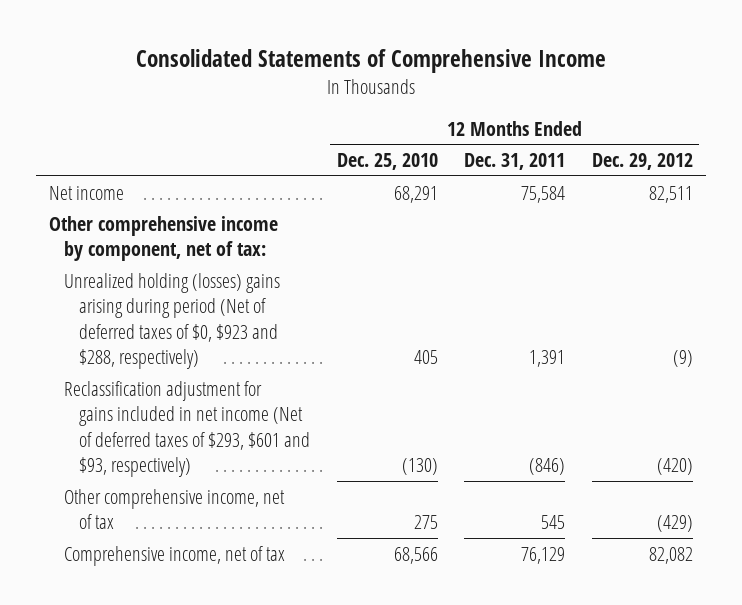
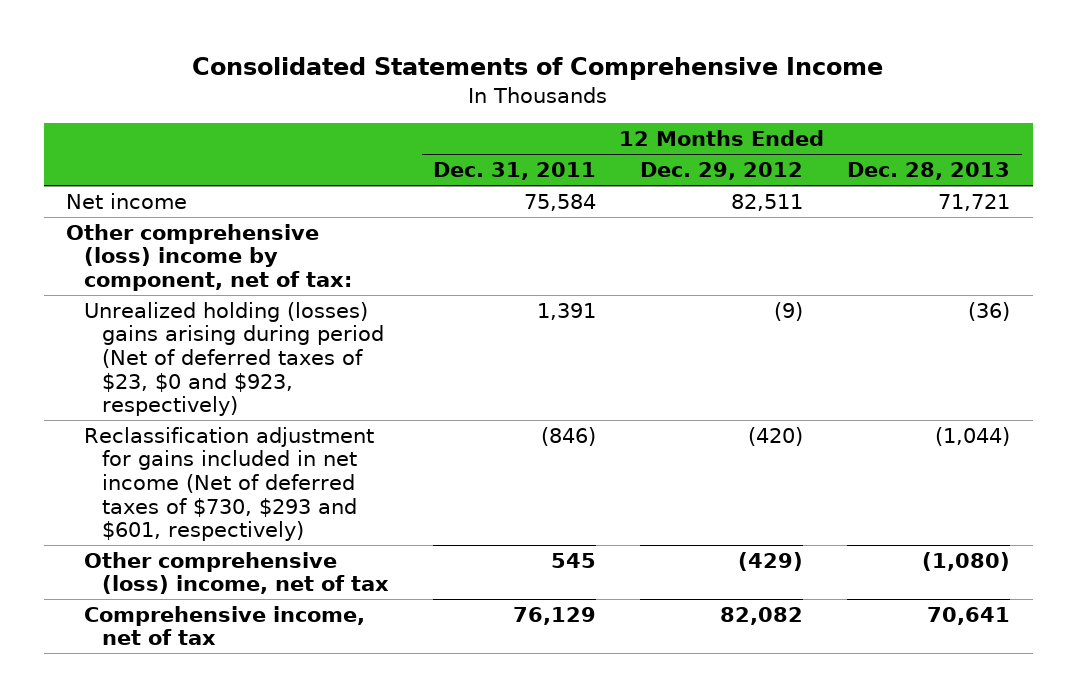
[336,153,438,171] Dec. 25, 2010 -> none
none -> [847,162,1011,181] Dec. 28, 2013
[49,215,279,262] Other comprehensive income by component, net of tax: -> [65,223,352,292] Other comprehensive (loss) income by component, net of tax:
[64,272,281,369] Unrealized holding (losses) gains arising during period (Net of deferred taxes of $0, $923 and $288, respectively) -> [83,301,384,417] Unrealized holding (losses) gains arising during period (Net of deferred taxes of $23, $0 and $923, respectively)
[64,380,311,477] Reclassification adjustment for gains included in net income (Net of deferred taxes of $293, $601 and $93, respectively) -> [83,426,374,542] Reclassification adjustment for gains included in net income (Net of deferred taxes of $730, $293 and $601, respectively)
[64,488,286,530] Other comprehensive income, net of tax -> [83,551,389,595] Other comprehensive (loss) income, net of tax

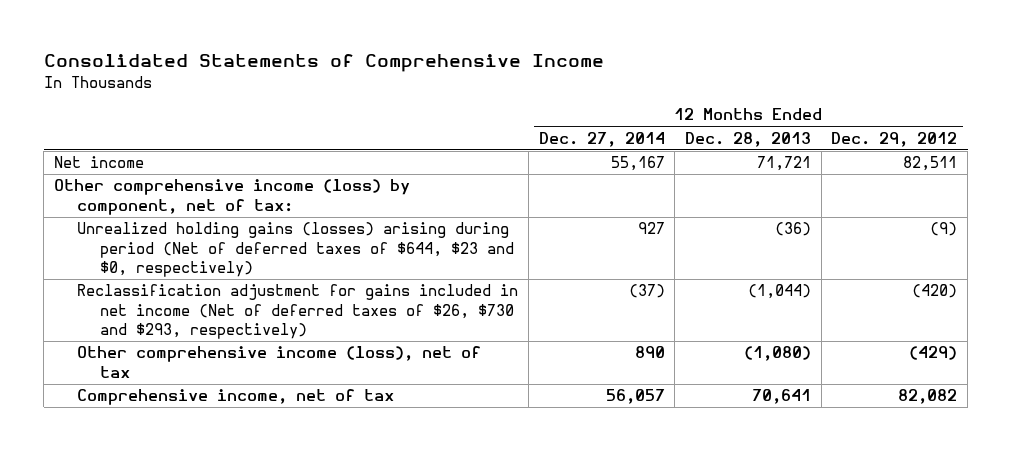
[432,162,596,181] Dec. 31, 2011 -> none
none -> [538,131,665,147] Dec. 27, 2014
[65,223,352,292] Other comprehensive (loss) income by component, net of tax: -> [54,179,411,215] Other comprehensive income (loss) by component, net of tax:
[83,301,384,417] Unrealized holding (losses) gains arising during period (Net of deferred taxes of $23, $0 and $923, respectively) -> [77,222,515,278] Unrealized holding gains (losses) arising during period (Net of deferred taxes of $644, $23 and $0, respectively)
[83,426,374,542] Reclassification adjustment for gains included in net income (Net of deferred taxes of $730, $293 and $601, respectively) -> [77,284,519,340] Reclassification adjustment for gains included in net income (Net of deferred taxes of $26, $730 and $293, respectively)
[83,551,389,595] Other comprehensive (loss) income, net of tax -> [77,346,482,378] Other comprehensive income (loss), net of tax

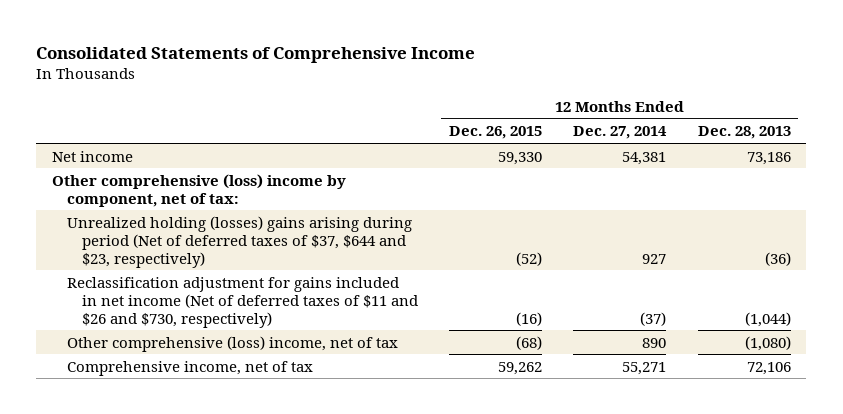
[831,131,958,147] Dec. 29, 2012 -> none
none -> [448,126,542,140] Dec. 26, 2015
[610,156,665,172] 55,167 -> [622,151,667,165] 54,381
[757,156,812,172] 71,721 -> [746,151,791,165] 73,186
[54,179,411,215] Other comprehensive income (loss) by component, net of tax: -> [51,173,346,207] Other comprehensive (loss) income by component, net of tax:
[77,222,515,278] Unrealized holding gains (losses) arising during period (Net of deferred taxes of $644, $23 and $0, respectively) -> [66,215,412,268] Unrealized holding (losses) gains arising during period (Net of deferred taxes of $37, $644 and $23, respectively)
[77,284,519,340] Reclassification adjustment for gains included in net income (Net of deferred taxes of $26, $730 and $293, respectively) -> [66,276,418,328] Reclassification adjustment for gains included in net income (Net of deferred taxes of $11 and $26 and $730, respectively)
[77,346,482,378] Other comprehensive income (loss), net of tax -> [66,335,398,352] Other comprehensive (loss) income, net of tax
[605,389,665,405] 56,057 -> [622,361,667,375] 55,271
[752,389,812,405] 70,641 -> [746,361,791,375] 72,106

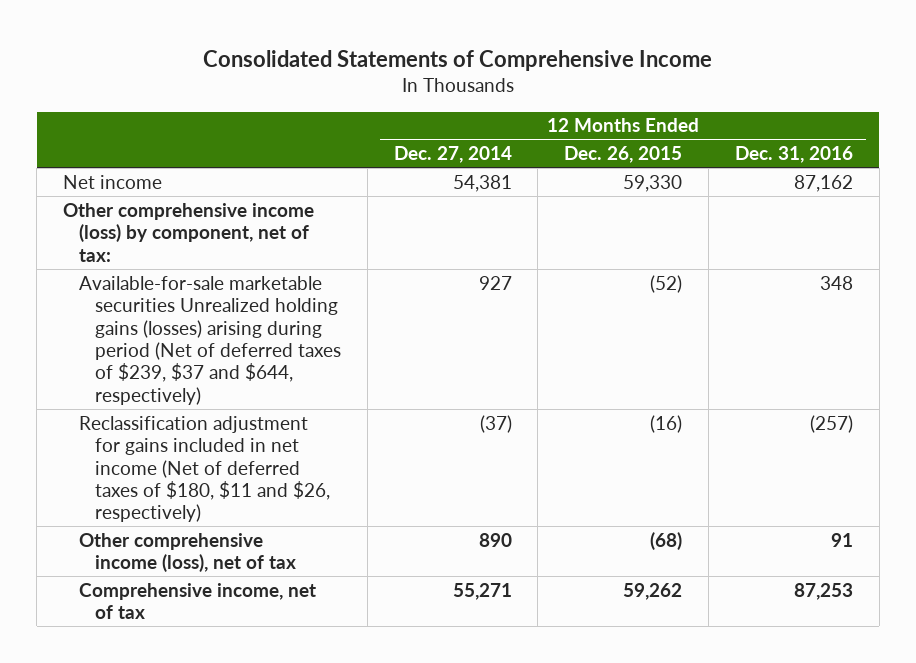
[697,126,791,140] Dec. 28, 2013 -> none
none -> [735,146,854,164] Dec. 31, 2016
[51,173,346,207] Other comprehensive (loss) income by component, net of tax: -> [63,202,315,262] Other comprehensive income (loss) by component, net of tax:
[66,215,412,268] Unrealized holding (losses) gains arising during period (Net of deferred taxes of $37, $644 and $23, respectively) -> [79,275,341,405] Available-for-sale marketable securities Unrealized holding gains (losses) arising during period (Net of deferred taxes of $239, $37 and $644, respectively)
[66,276,418,328] Reclassification adjustment for gains included in net income (Net of deferred taxes of $11 and $26 and $730, respectively) -> [79,415,330,523] Reclassification adjustment for gains included in net income (Net of deferred taxes of $180, $11 and $26, respectively)
[66,335,398,352] Other comprehensive (loss) income, net of tax -> [79,532,296,573] Other comprehensive income (loss), net of tax

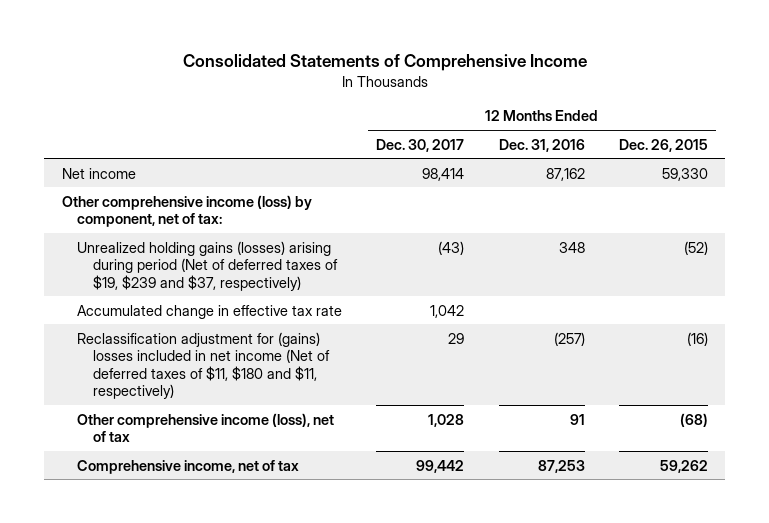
[393,146,512,164] Dec. 27, 2014 -> none
none -> [376,138,465,152] Dec. 30, 2017
[79,275,341,405] Available-for-sale marketable securities Unrealized holding gains (losses) arising during period (Net of deferred taxes of $239, $37 and $644, respectively) -> [77,240,338,291] Unrealized holding gains (losses) arising during period (Net of deferred taxes of $19, $239 and $37, respectively)
none -> [77,304,343,319] Accumulated change in effective tax rate
[79,415,330,523] Reclassification adjustment for gains included in net income (Net of deferred taxes of $180, $11 and $26, respectively) -> [77,331,330,400] Reclassification adjustment for (gains) losses included in net income (Net of deferred taxes of $11, $180 and $11, respectively)

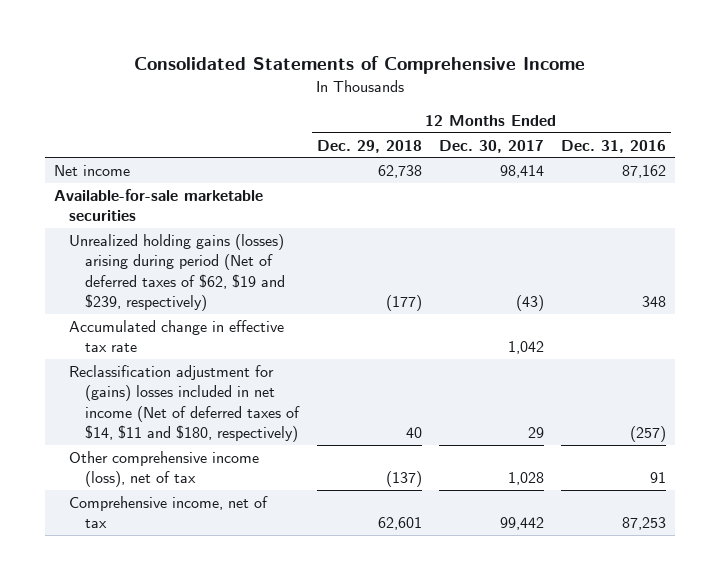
[618,138,708,152] Dec. 26, 2015 -> none
none -> [316,139,422,153] Dec. 29, 2018
[61,194,312,228] Other comprehensive income (loss) by component, net of tax: -> none
none -> [53,188,263,222] Available-for-sale marketable securities
[77,240,338,291] Unrealized holding gains (losses) arising during period (Net of deferred taxes of $19, $239 and $37, respectively) -> [69,233,286,312] Unrealized holding gains (losses) arising during period (Net of deferred taxes of $62, $19 and $239, respectively)
[77,331,330,400] Reclassification adjustment for (gains) losses included in net income (Net of deferred taxes of $11, $180 and $11, respectively) -> [69,364,301,443] Reclassification adjustment for (gains) losses included in net income (Net of deferred taxes of $14, $11 and $180, respectively)

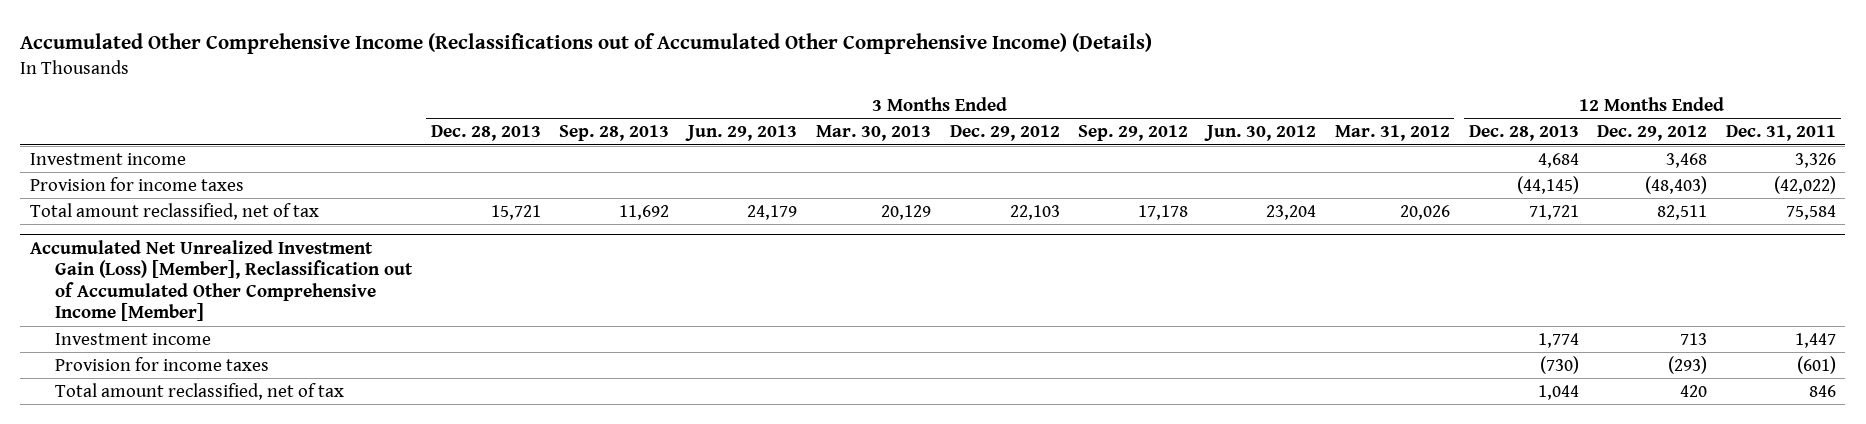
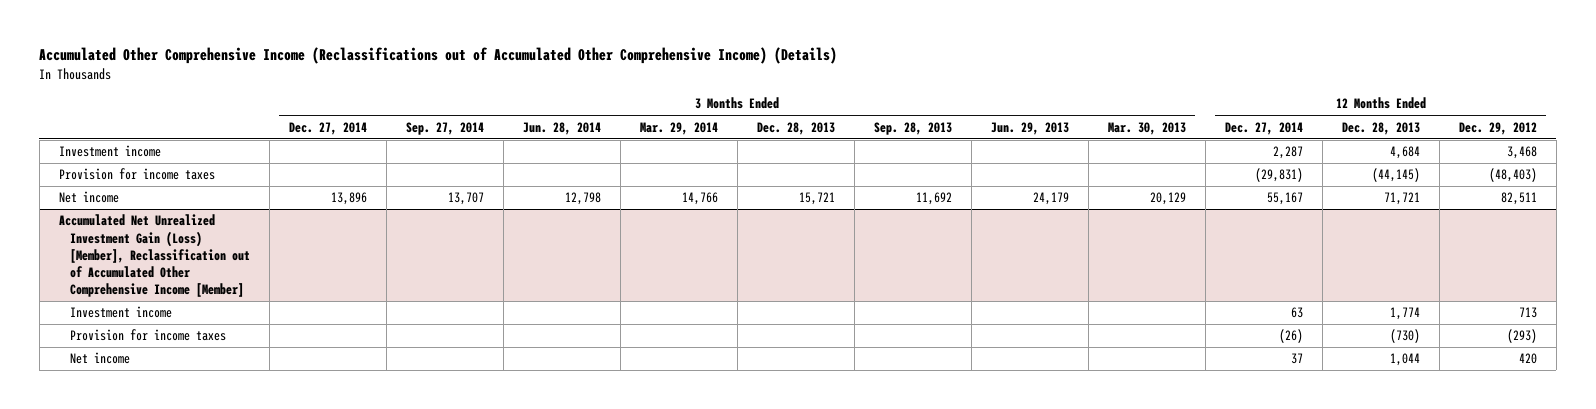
[949,125,1060,142] Dec. 29, 2012 -> none
[1078,125,1189,142] Sep. 29, 2012 -> none
[1204,125,1317,142] Jun. 30, 2012 -> none
[1334,125,1450,142] Mar. 31, 2012 -> none
[1725,125,1836,142] Dec. 31, 2011 -> none
none -> [288,121,367,135] Dec. 27, 2014
none -> [405,121,484,135] Sep. 27, 2014
none -> [522,121,601,135] Jun. 28, 2014
none -> [639,121,718,135] Mar. 29, 2014
none -> [1224,121,1303,135] Dec. 27, 2014
[29,202,319,220] Total amount reclassified, net of tax -> [58,191,119,204] Net income
[54,382,344,400] Total amount reclassified, net of tax -> [69,352,130,365] Net income

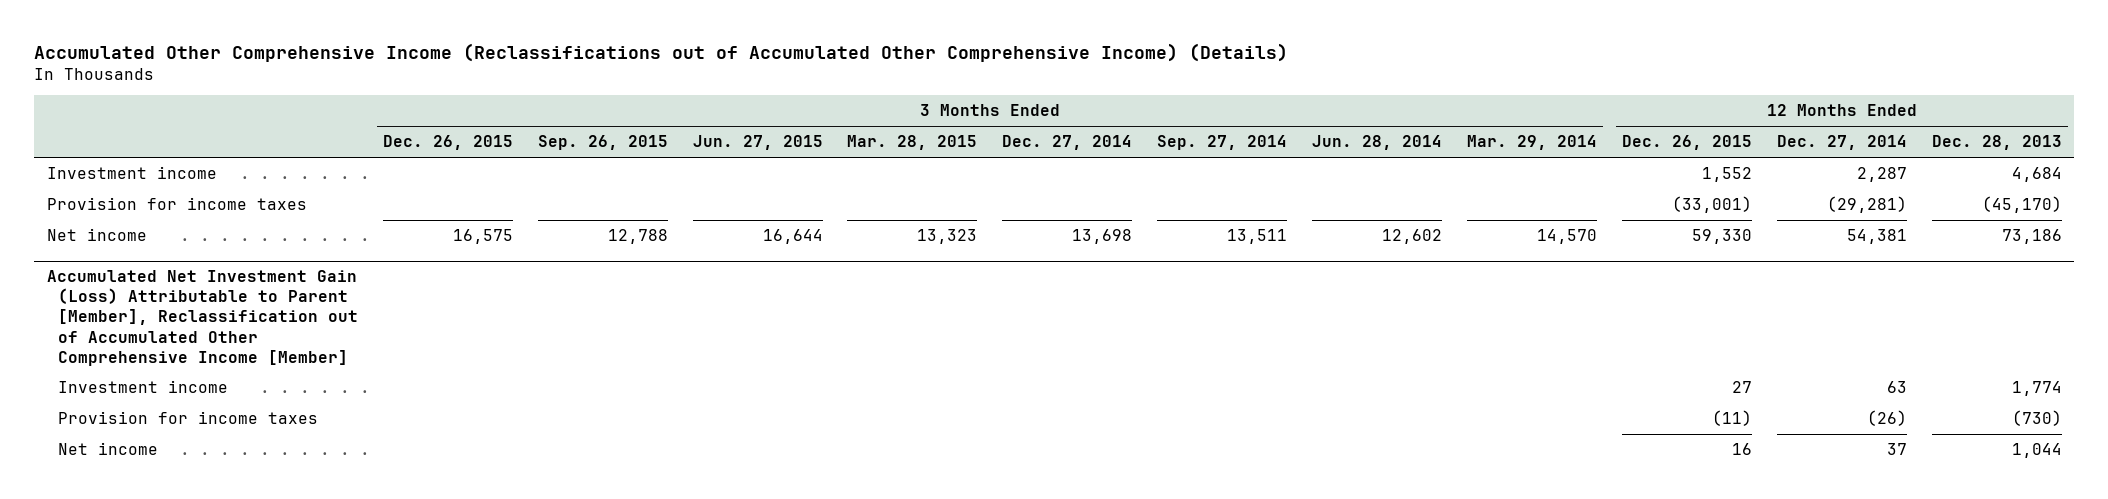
[756,121,835,135] Dec. 28, 2013 -> none
[873,121,952,135] Sep. 28, 2013 -> none
[990,121,1069,135] Jun. 29, 2013 -> none
[1107,121,1186,135] Mar. 30, 2013 -> none
[1458,121,1537,135] Dec. 29, 2012 -> none
none -> [382,135,513,151] Dec. 26, 2015
none -> [537,135,668,151] Sep. 26, 2015
none -> [692,135,823,151] Jun. 27, 2015
none -> [847,135,978,151] Mar. 28, 2015
none -> [1621,135,1752,151] Dec. 26, 2015
[1254,168,1303,183] (29,831) -> [1826,196,1907,214] (29,281)
[1371,168,1420,183] (44,145) -> [1981,196,2062,214] (45,170)
[330,192,367,206] 13,896 -> [1072,229,1133,245] 13,698
[447,192,484,206] 13,707 -> [1227,229,1288,245] 13,511
[564,192,601,206] 12,798 -> [1382,229,1443,245] 12,602
[681,192,718,206] 14,766 -> [1536,229,1597,245] 14,570
[1266,192,1303,206] 55,167 -> [1846,229,1907,245] 54,381
[1383,192,1420,206] 71,721 -> [2001,229,2062,245] 73,186
[58,214,250,297] Accumulated Net Unrealized Investment Gain (Loss) [Member], Reclassification out of Accumulated Other Comprehensive Income [Member] -> [46,270,358,366] Accumulated Net Investment Gain (Loss) Attributable to Parent [Member], Reclassification out of Accumulated Other Comprehensive Income [Member]

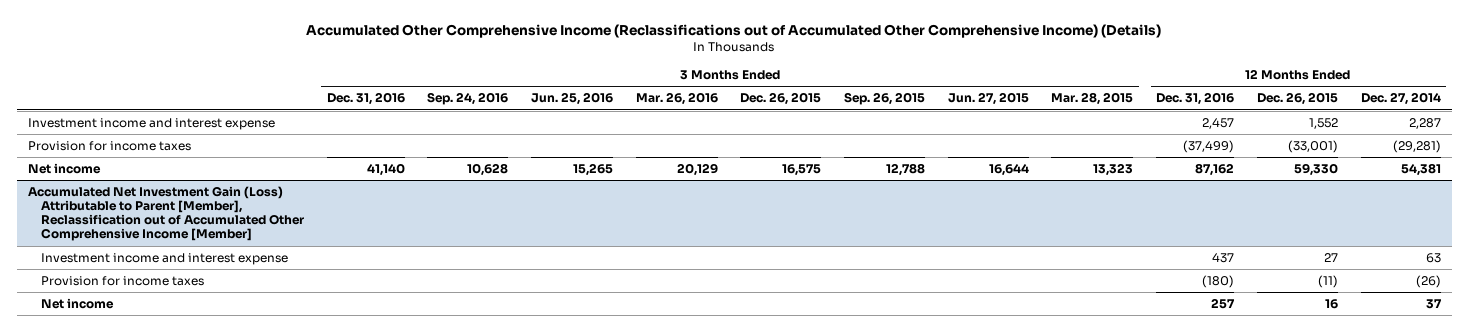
[1002,135,1133,151] Dec. 27, 2014 -> none
[1157,135,1288,151] Sep. 27, 2014 -> none
[1312,135,1443,151] Jun. 28, 2014 -> none
[1466,135,1597,151] Mar. 29, 2014 -> none
[1931,135,2062,151] Dec. 28, 2013 -> none
none -> [326,92,405,106] Dec. 31, 2016
none -> [427,92,509,106] Sep. 24, 2016
none -> [531,92,614,106] Jun. 25, 2016
none -> [635,92,718,106] Mar. 26, 2016
none -> [1156,92,1235,106] Dec. 31, 2016
[46,166,217,180] Investment income -> [28,118,276,131] Investment income and interest expense
[57,380,228,394] Investment income -> [40,253,288,266] Investment income and interest expense

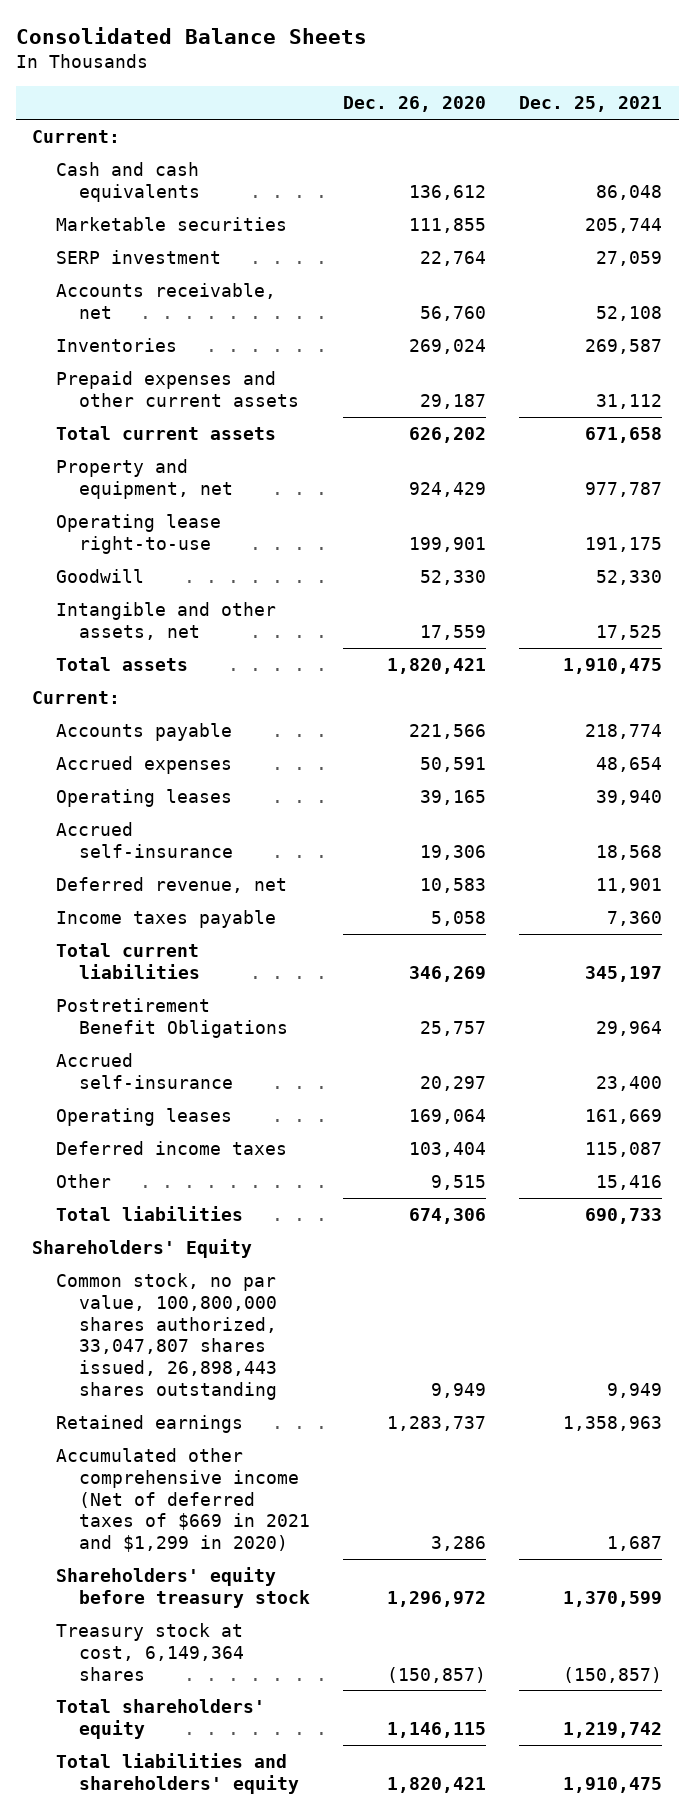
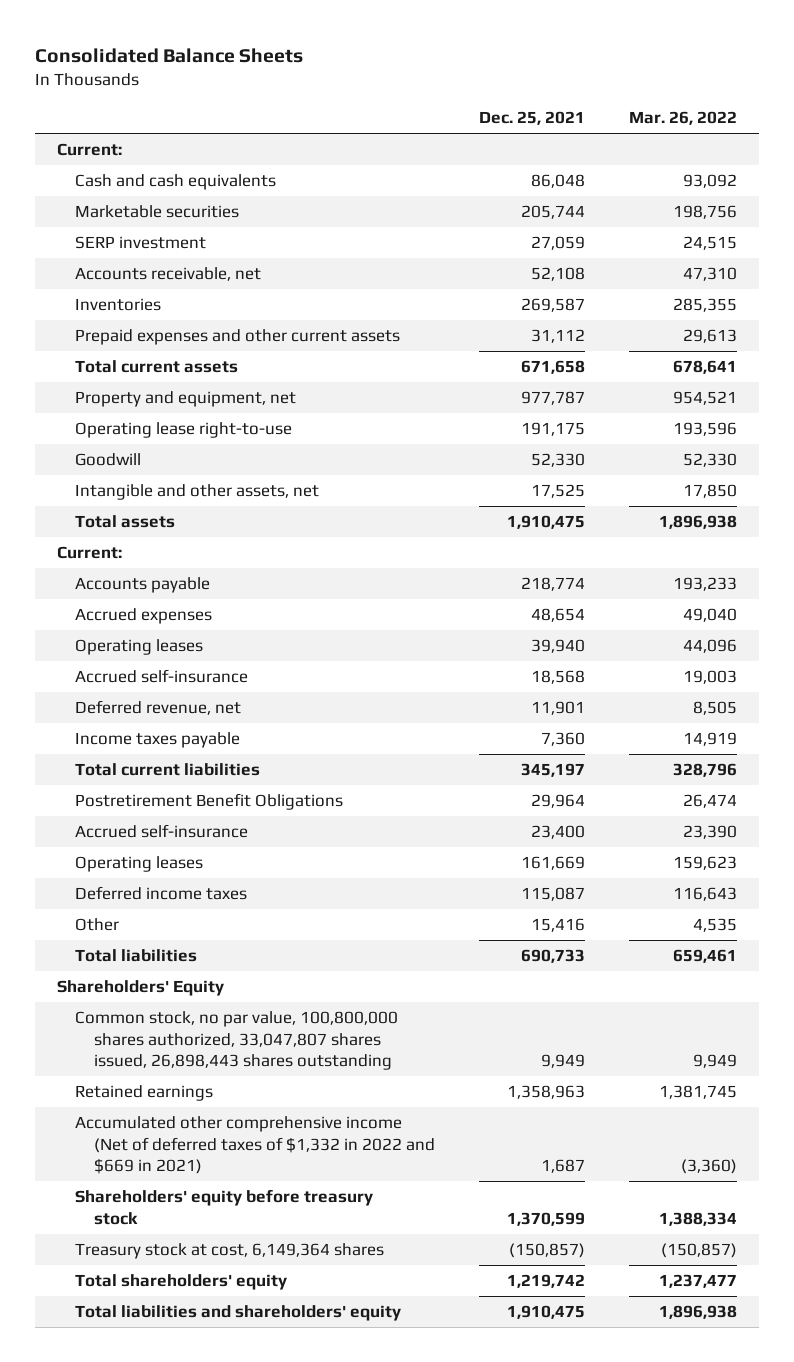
[343,96,487,113] Dec. 26, 2020 -> none
none -> [628,111,737,126] Mar. 26, 2022
[55,1448,311,1552] Accumulated other comprehensive income (Net of deferred taxes of $669 in 2021 and $1,299 in 2020) -> [75,1116,435,1174] Accumulated other comprehensive income (Net of deferred taxes of $1,332 in 2022 and $669 in 2021)

